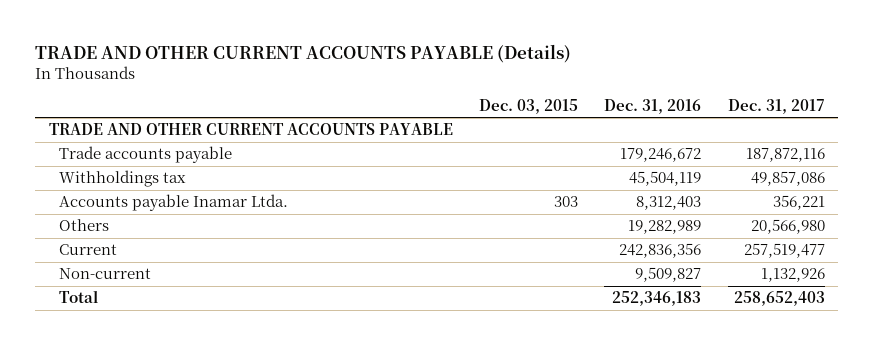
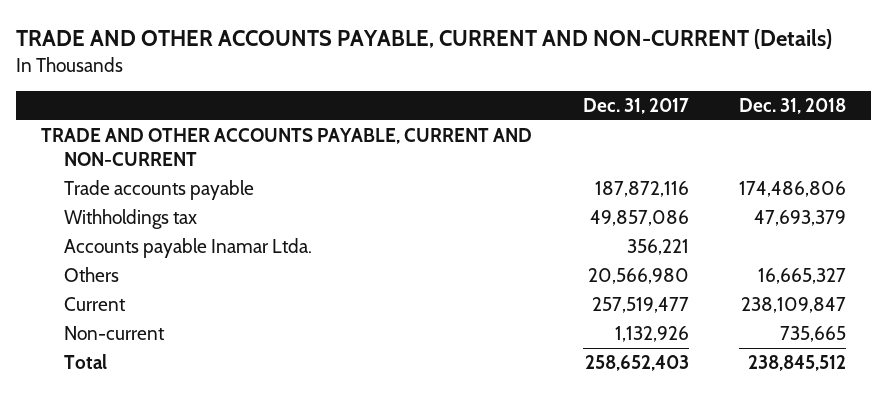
[35,43,572,63] TRADE AND OTHER CURRENT ACCOUNTS PAYABLE (Details) -> [16,28,833,49] TRADE AND OTHER ACCOUNTS PAYABLE, CURRENT AND NON-CURRENT (Details)
[479,98,579,114] Dec. 03, 2015 -> none
[604,98,702,114] Dec. 31, 2016 -> none
none -> [738,97,846,114] Dec. 31, 2018
[48,123,453,136] TRADE AND OTHER CURRENT ACCOUNTS PAYABLE -> [41,128,533,167] TRADE AND OTHER ACCOUNTS PAYABLE, CURRENT AND NON-CURRENT

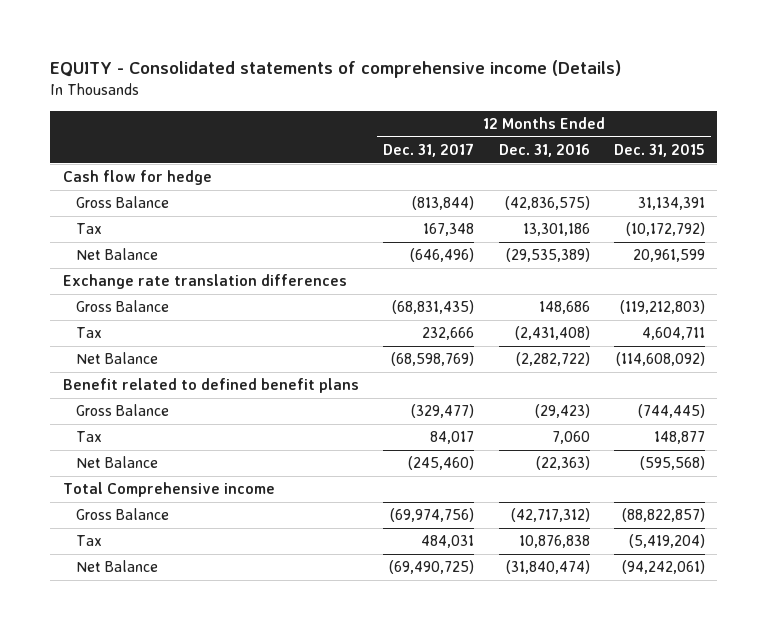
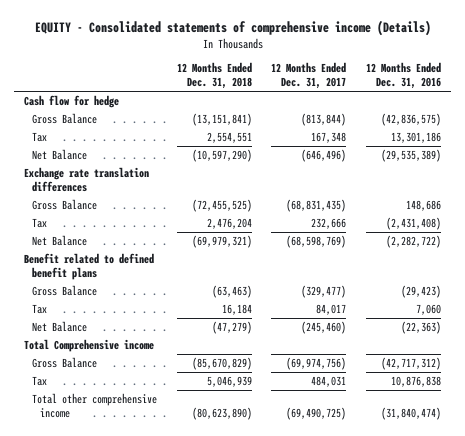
[614,143,706,157] Dec. 31, 2015 -> none
none -> [176,62,252,90] 12 Months Ended Dec. 31, 2018
[75,560,158,573] Net Balance -> [31,392,157,419] Total other comprehensive income

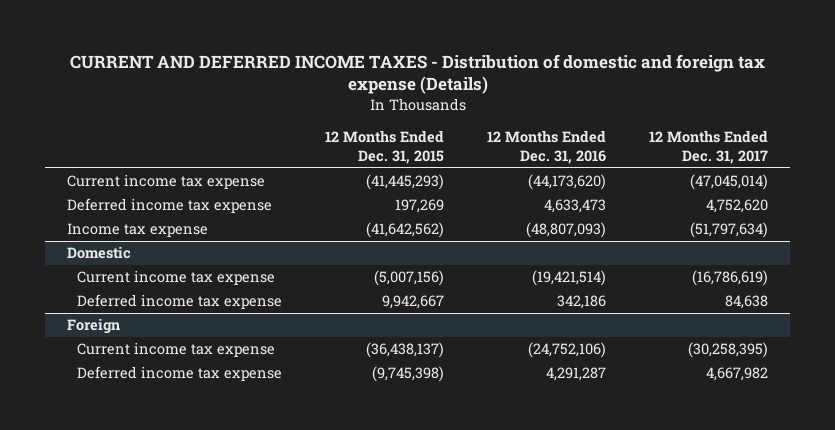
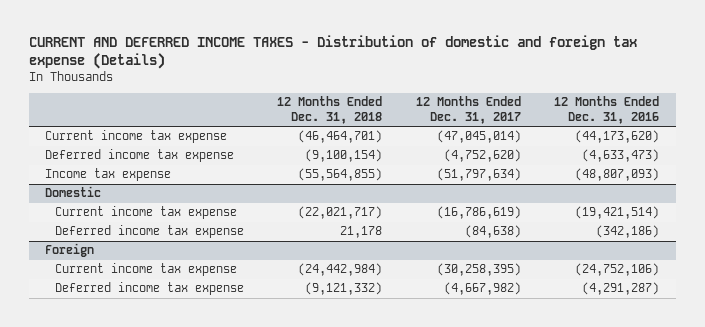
[325,130,445,164] 12 Months Ended Dec. 31, 2015 -> none
none -> [277,96,383,124] 12 Months Ended Dec. 31, 2018
[544,199,607,214] 4,633,473 -> [582,149,660,163] (4,633,473)
[706,199,769,214] 4,752,620 -> [443,149,521,163] (4,752,620)
[557,295,607,310] 342,186 -> [596,225,660,239] (342,186)
[725,295,769,310] 84,638 -> [464,225,521,239] (84,638)
[546,367,607,382] 4,291,287 -> [582,282,660,296] (4,291,287)
[706,367,769,382] 4,667,982 -> [443,282,521,296] (4,667,982)

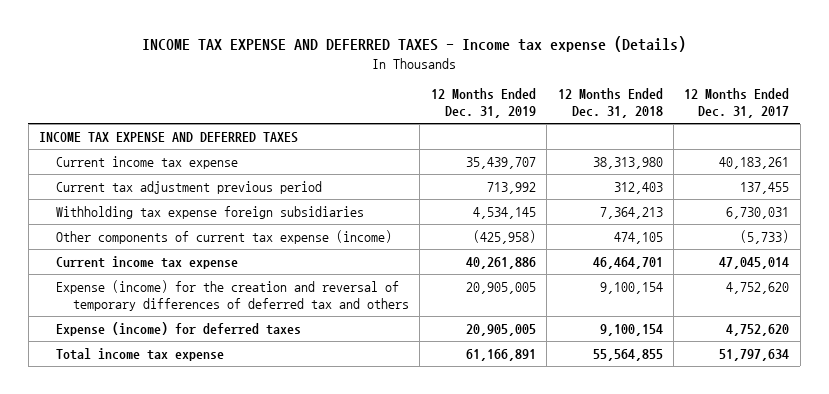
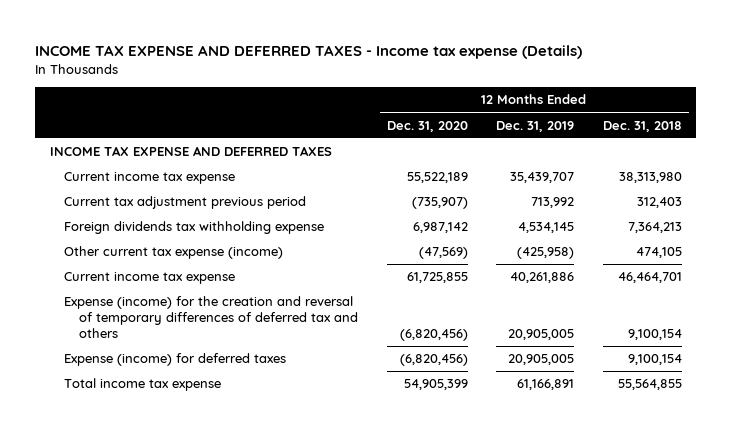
[684,88,790,119] 12 Months Ended Dec. 31, 2017 -> none
none -> [386,120,468,132] Dec. 31, 2020
[55,205,364,219] Withholding tax expense foreign subsidiaries -> [64,221,325,235] Foreign dividends tax withholding expense
[55,229,392,244] Other components of current tax expense (income) -> [64,246,284,260] Other current tax expense (income)

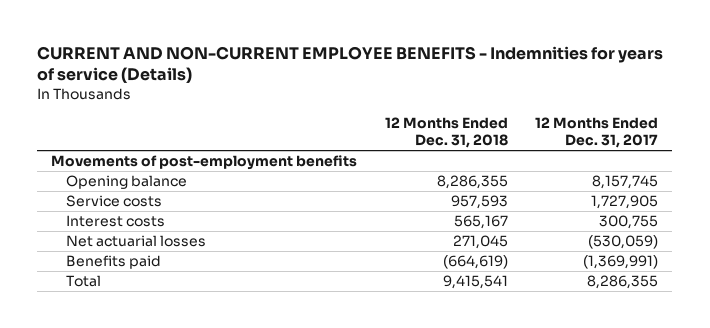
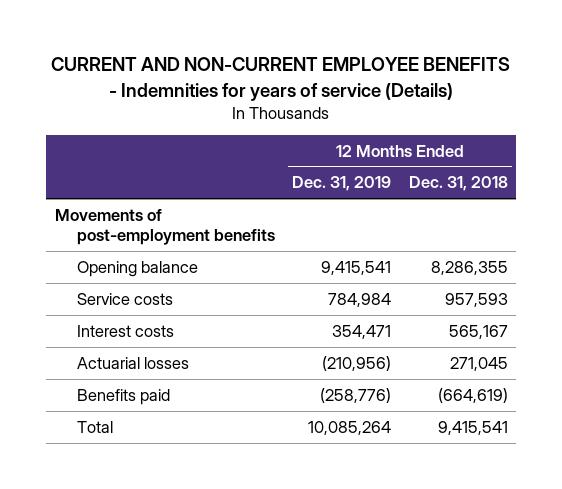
[535,116,659,148] 12 Months Ended Dec. 31, 2017 -> none
none -> [292,176,392,192] Dec. 31, 2019
[66,235,207,248] Net actuarial losses -> [77,356,190,369] Actuarial losses

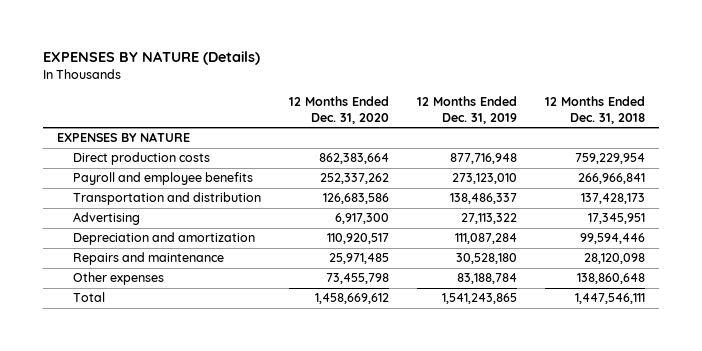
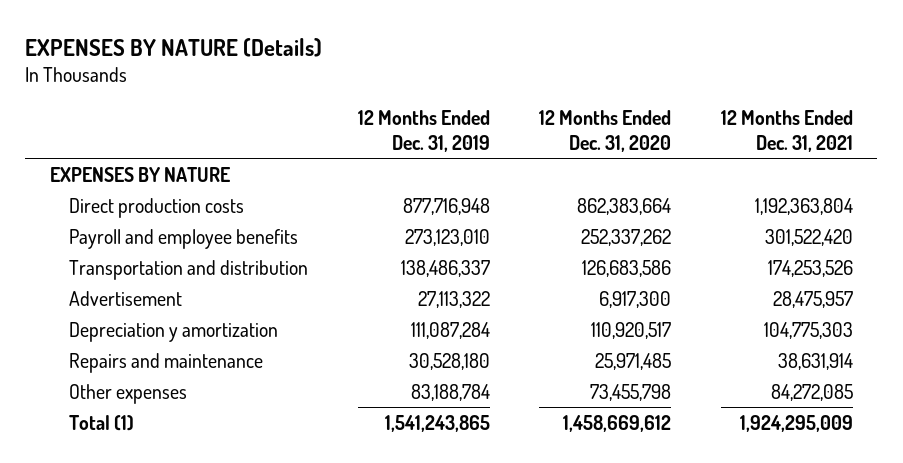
[545,95,646,124] 12 Months Ended Dec. 31, 2018 -> none
none -> [720,109,853,152] 12 Months Ended Dec. 31, 2021
[72,212,140,226] Advertising -> [69,290,183,306] Advertisement
[72,232,255,246] Depreciation and amortization -> [69,321,279,342] Depreciation y amortization
[72,292,105,303] Total -> [69,414,135,431] Total (1)

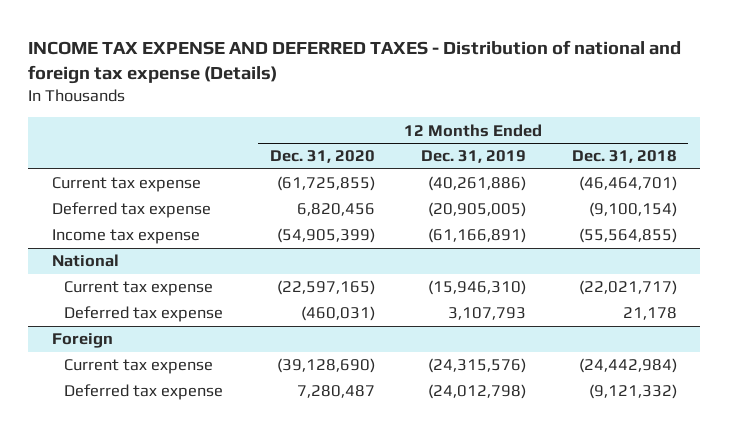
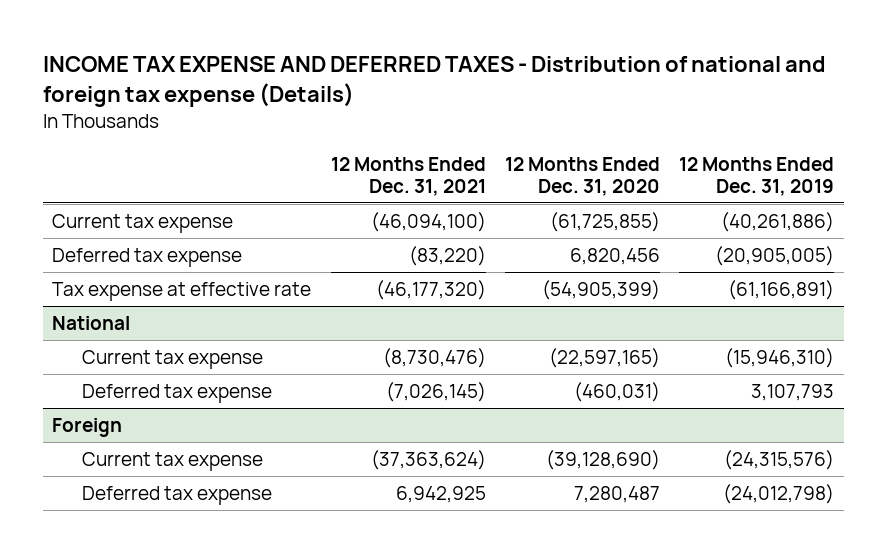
[571,150,677,164] Dec. 31, 2018 -> none
none -> [330,156,486,197] 12 Months Ended Dec. 31, 2021
[51,229,200,245] Income tax expense -> [52,281,312,301] Tax expense at effective rate

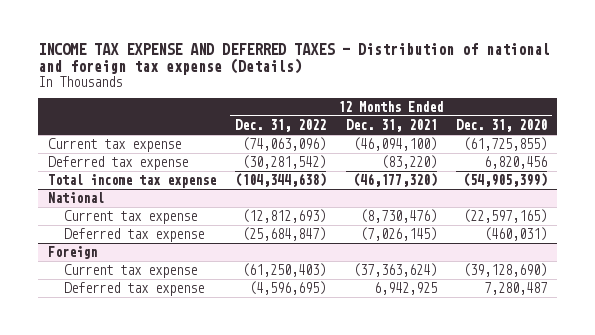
[679,156,835,197] 12 Months Ended Dec. 31, 2019 -> none
none -> [235,119,327,133] Dec. 31, 2022
[52,281,312,301] Tax expense at effective rate -> [47,174,216,189] Total income tax expense

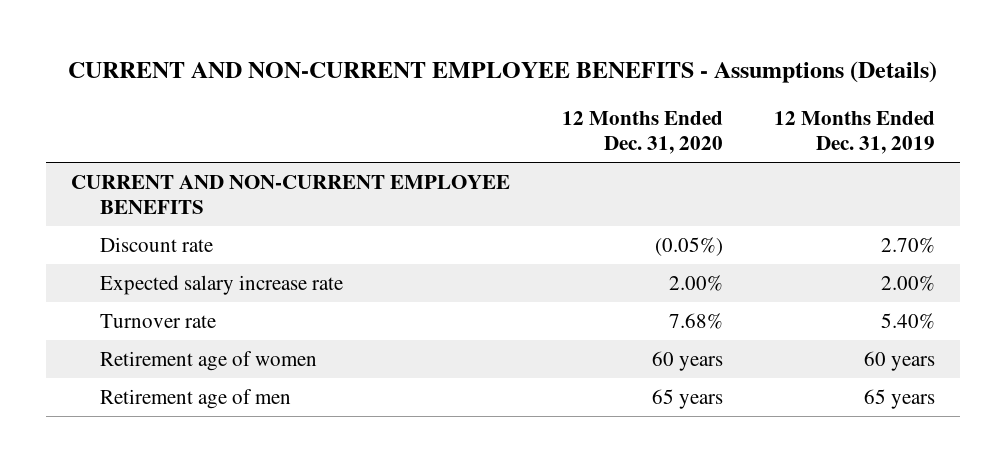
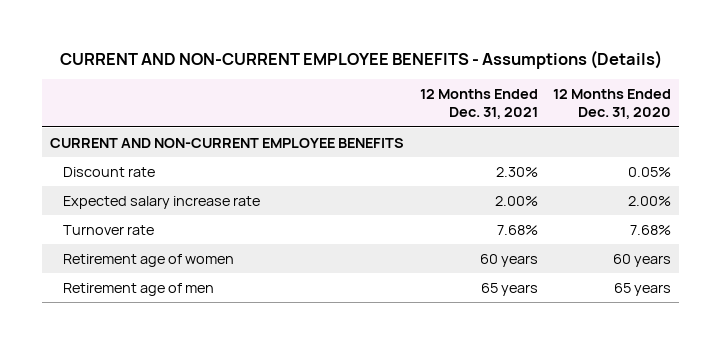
[773,110,935,155] 12 Months Ended Dec. 31, 2019 -> none
none -> [419,88,538,120] 12 Months Ended Dec. 31, 2021
[654,236,723,256] (0.05%) -> [628,166,672,177] 0.05%

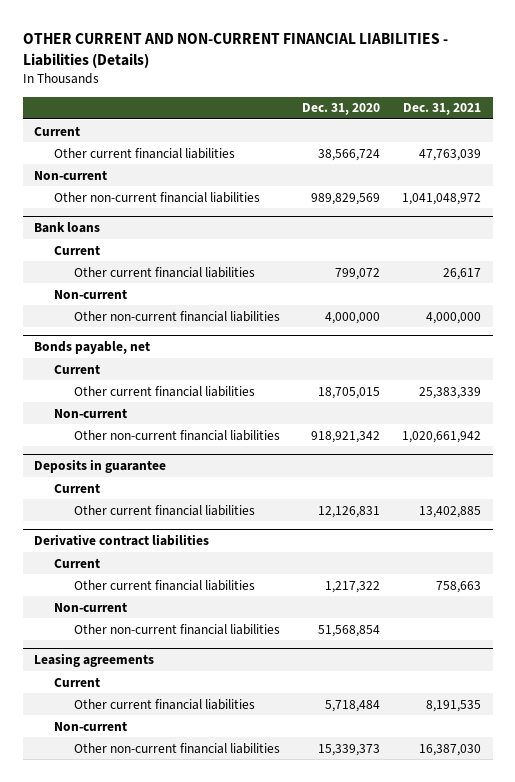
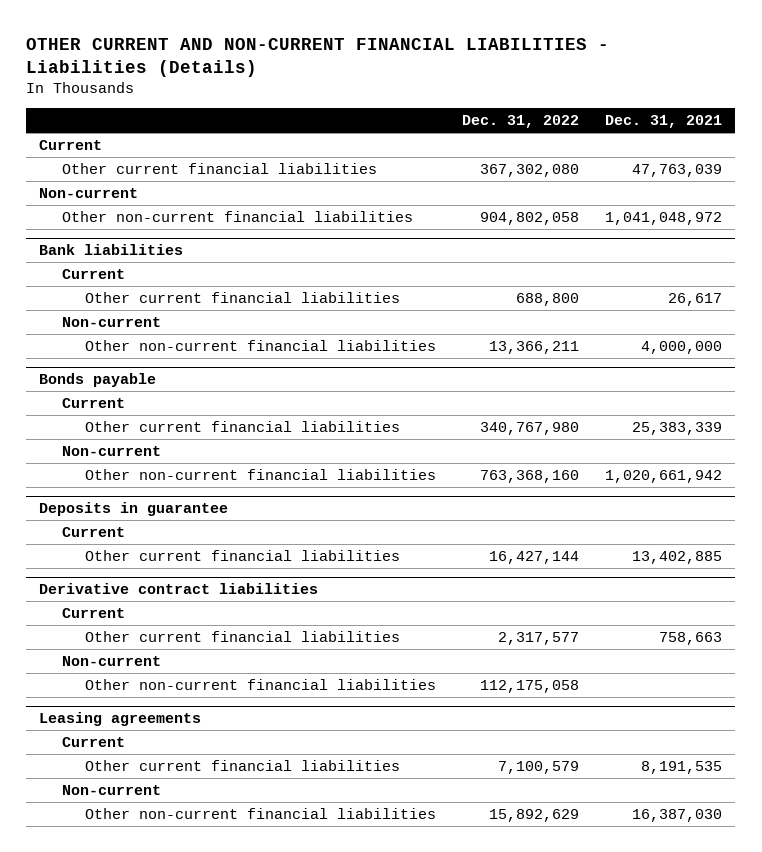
[302,103,381,116] Dec. 31, 2020 -> none
none -> [462,115,580,129] Dec. 31, 2022
[33,221,100,233] Bank loans -> [39,244,184,256] Bank liabilities
[33,340,150,354] Bonds payable, net -> [39,373,157,388] Bonds payable

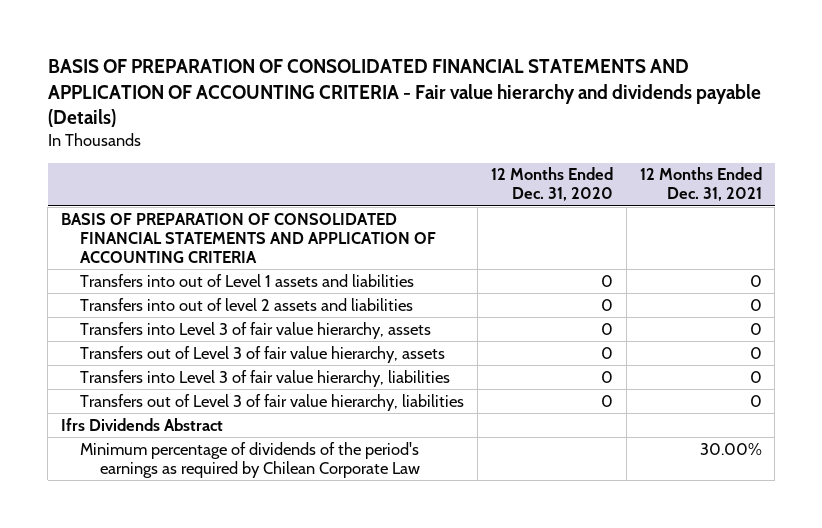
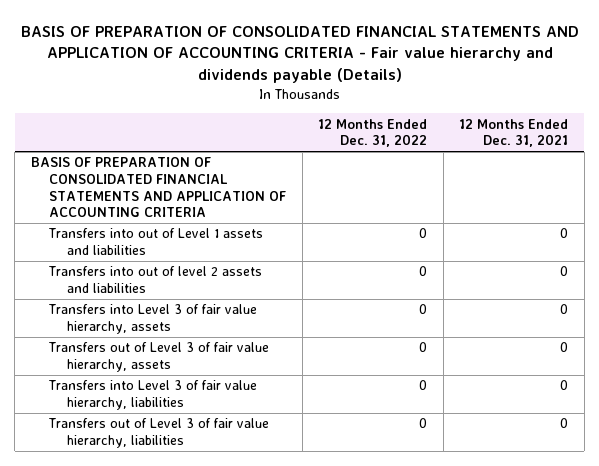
[490,167,613,202] 12 Months Ended Dec. 31, 2020 -> none
none -> [318,118,428,148] 12 Months Ended Dec. 31, 2022
[60,417,223,431] Ifrs Dividends Abstract -> none
[80,441,420,478] Minimum percentage of dividends of the period's earnings as required by Chilean Corporate Law -> none

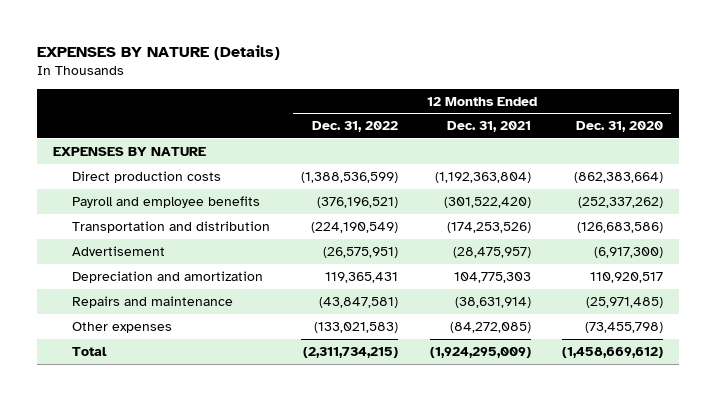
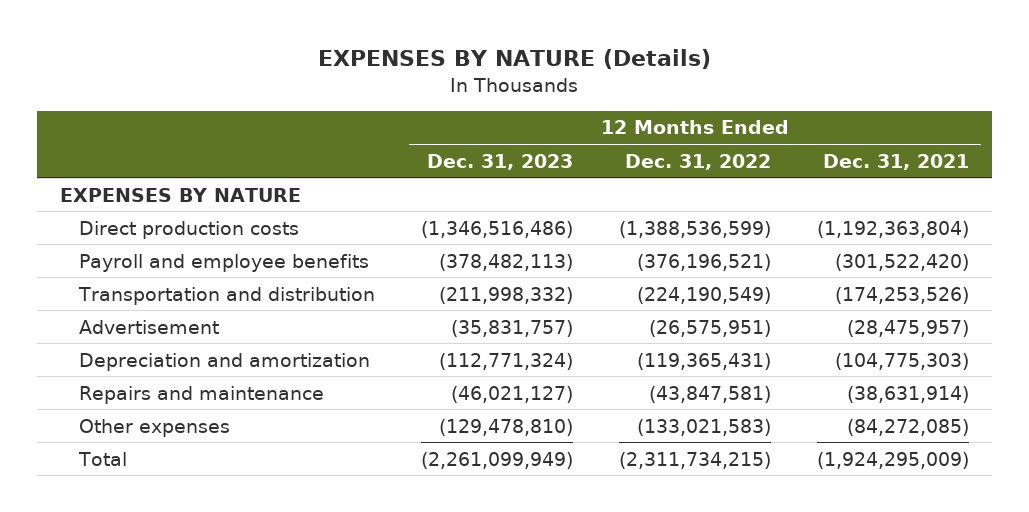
[576,121,664,133] Dec. 31, 2020 -> none
none -> [426,153,573,170] Dec. 31, 2023
[325,271,399,283] 119,365,431 -> [637,352,772,370] (119,365,431)
[453,271,531,283] 104,775,303 -> [835,352,970,370] (104,775,303)

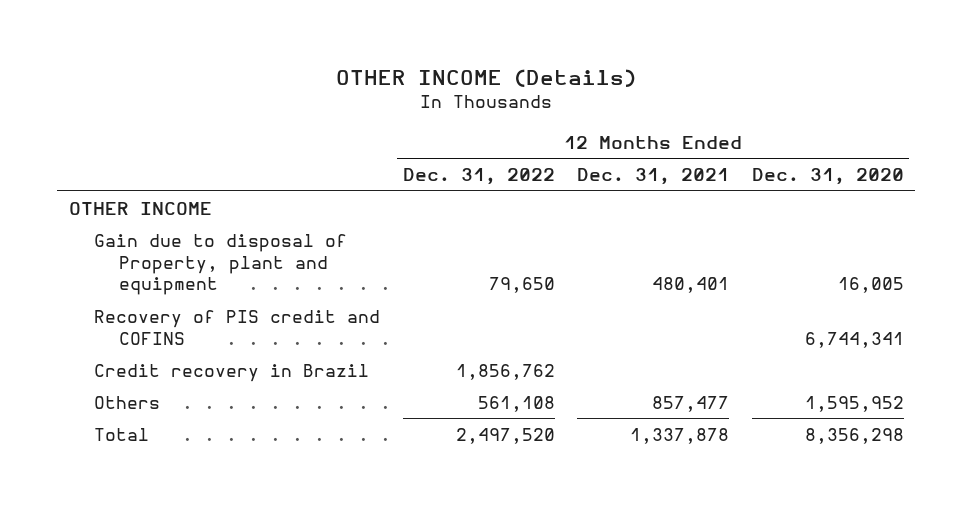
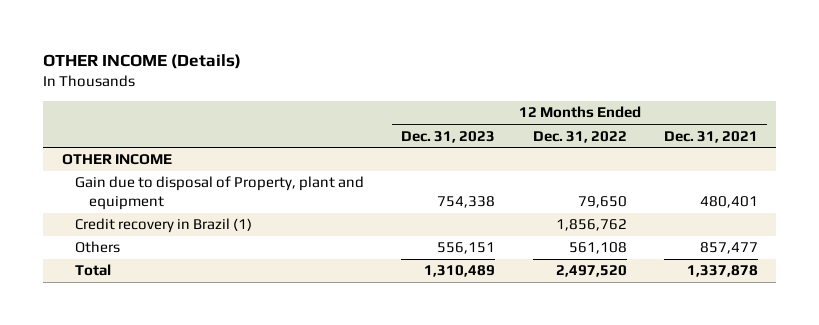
[751,168,904,186] Dec. 31, 2020 -> none
none -> [401,130,496,143] Dec. 31, 2023
[93,309,380,345] Recovery of PIS credit and COFINS -> none
[93,363,369,382] Credit recovery in Brazil -> [75,218,253,234] Credit recovery in Brazil (1)

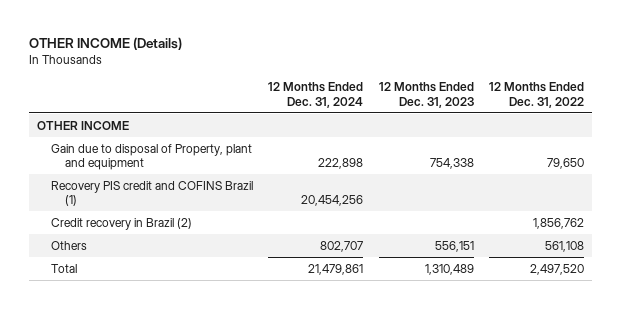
[663,130,758,143] Dec. 31, 2021 -> none
none -> [268,82,364,108] 12 Months Ended Dec. 31, 2024
none -> [50,180,253,207] Recovery PIS credit and COFINS Brazil (1)
[75,218,253,234] Credit recovery in Brazil (1) -> [50,217,192,230] Credit recovery in Brazil (2)

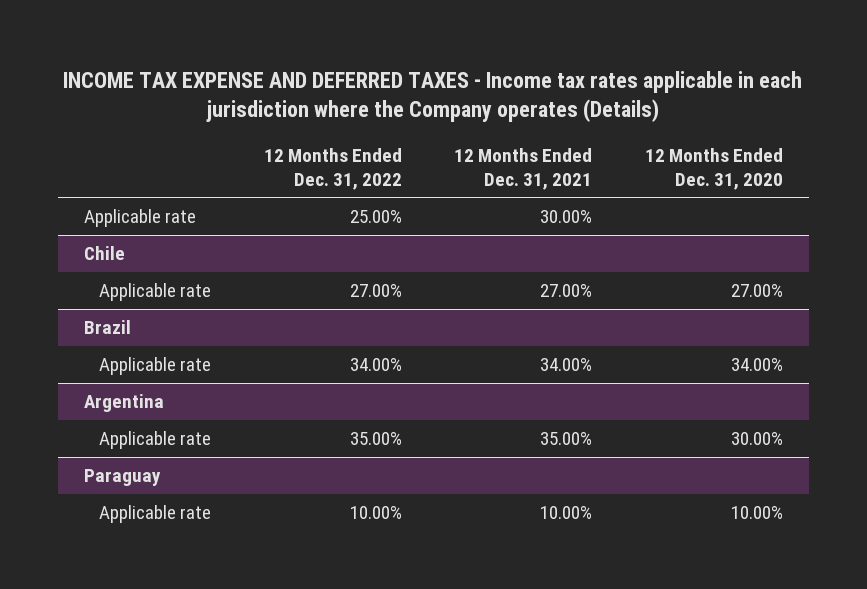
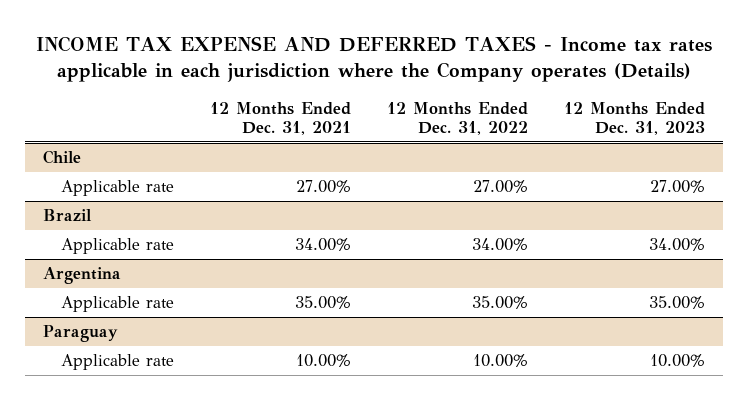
[644,147,783,190] 12 Months Ended Dec. 31, 2020 -> none
none -> [563,101,705,136] 12 Months Ended Dec. 31, 2023
[84,209,197,228] Applicable rate -> none

